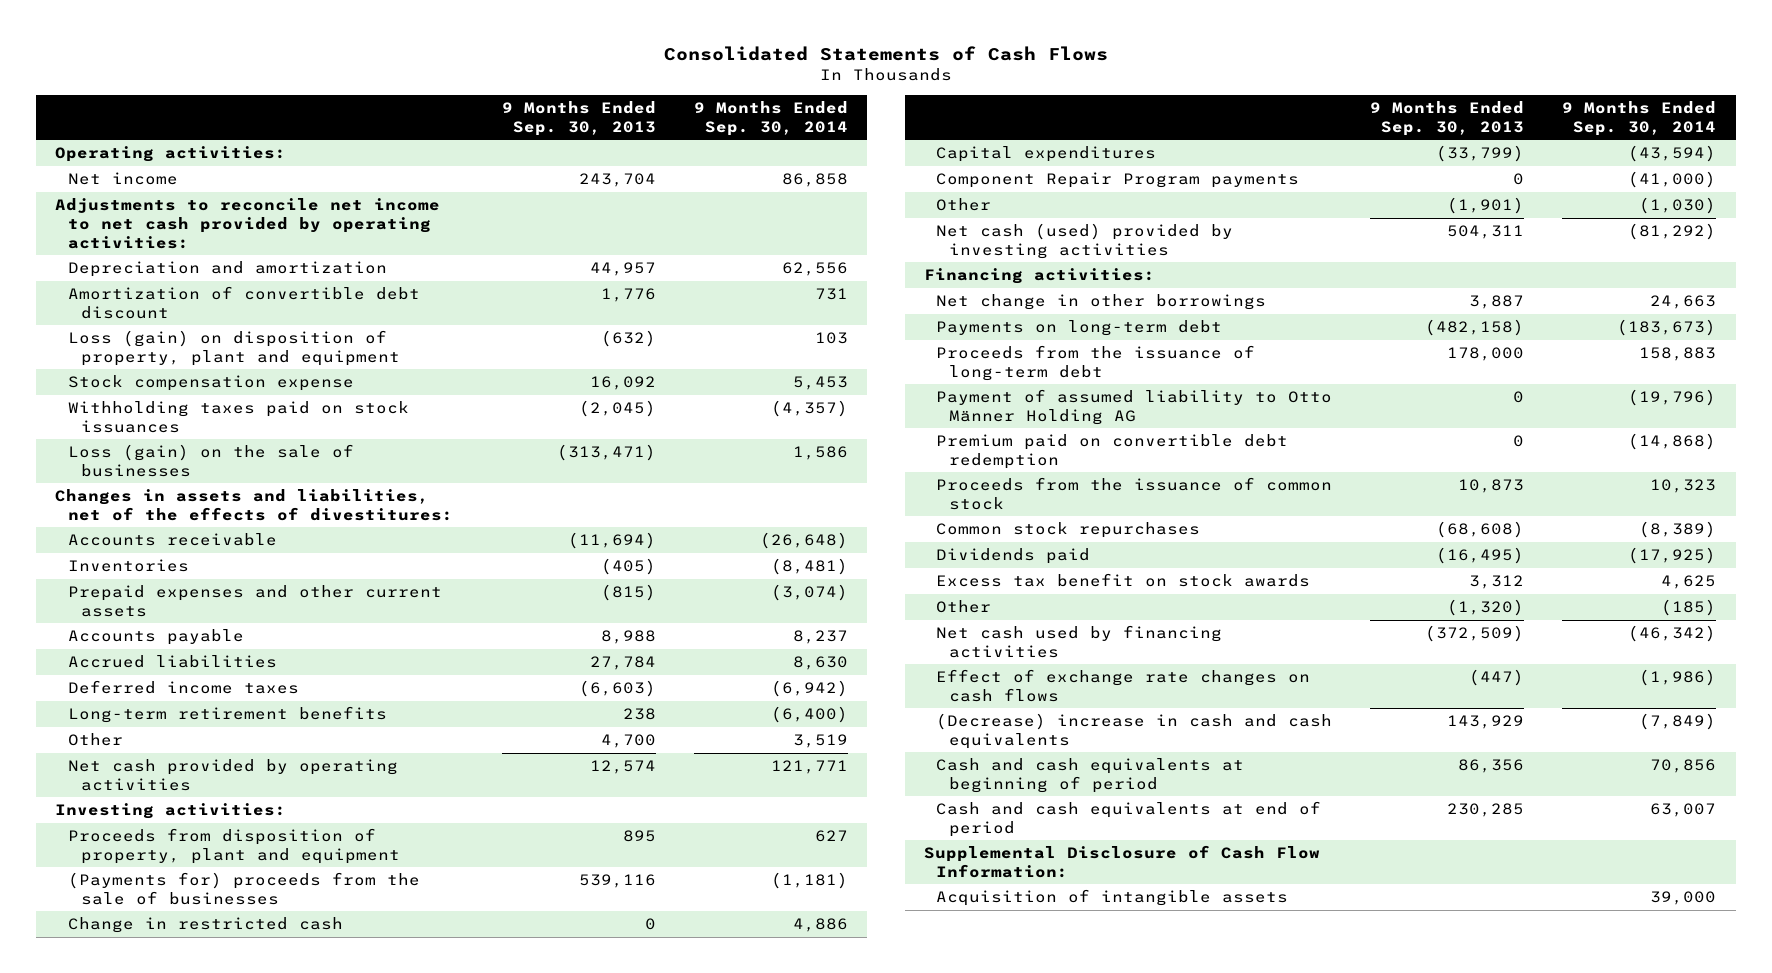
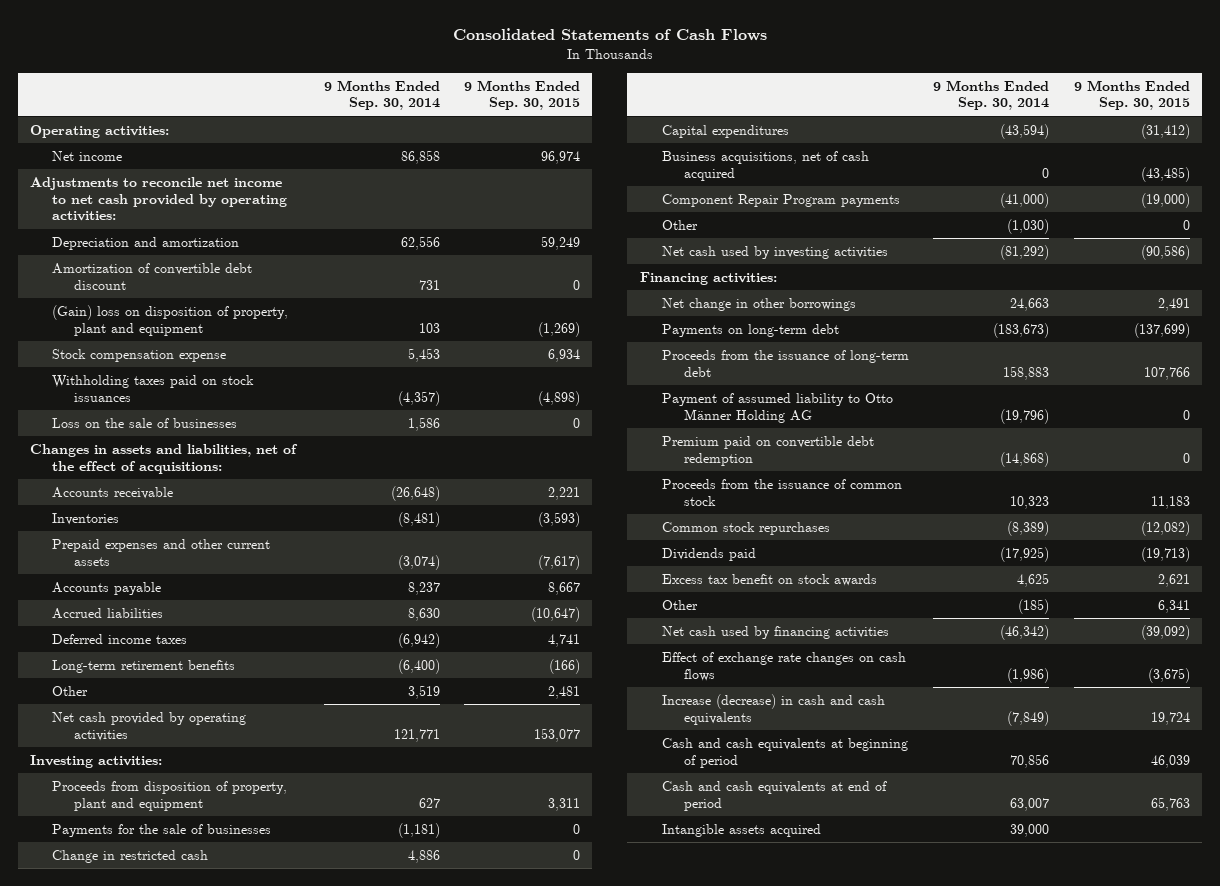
[502,100,657,136] 9 Months Ended Sep. 30, 2013 -> none
none -> [464,79,581,111] 9 Months Ended Sep. 30, 2015
[68,330,400,366] Loss (gain) on disposition of property, plant and equipment -> [51,305,288,336] (Gain) loss on disposition of property, plant and equipment
[68,444,355,477] Loss (gain) on the sale of businesses -> [51,418,237,429] Loss on the sale of businesses
[55,489,454,521] Changes in assets and liabilities, net of the effects of divestitures: -> [30,444,299,474] Changes in assets and liabilities, net of the effect of acquisitions:
[68,872,421,905] (Payments for) proceeds from the sale of businesses -> [51,824,271,838] Payments for the sale of businesses
none -> [661,151,869,181] Business acquisitions, net of cash acquired
[936,223,1234,259] Net cash (used) provided by investing activities -> [661,246,888,260] Net cash used by investing activities
[936,713,1333,749] (Decrease) increase in cash and cash equivalents -> [661,694,885,725] Increase (decrease) in cash and cash equivalents
[923,845,1320,878] Supplemental Disclosure of Cash Flow Information: -> none
[936,889,1289,907] Acquisition of intangible assets -> none
none -> [661,824,821,838] Intangible assets acquired

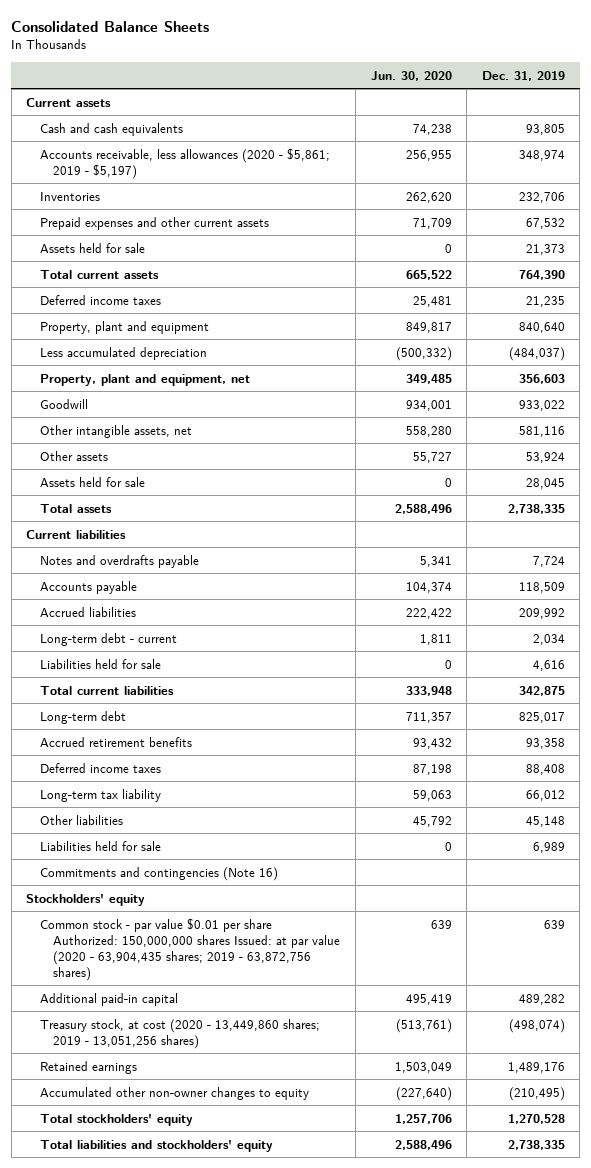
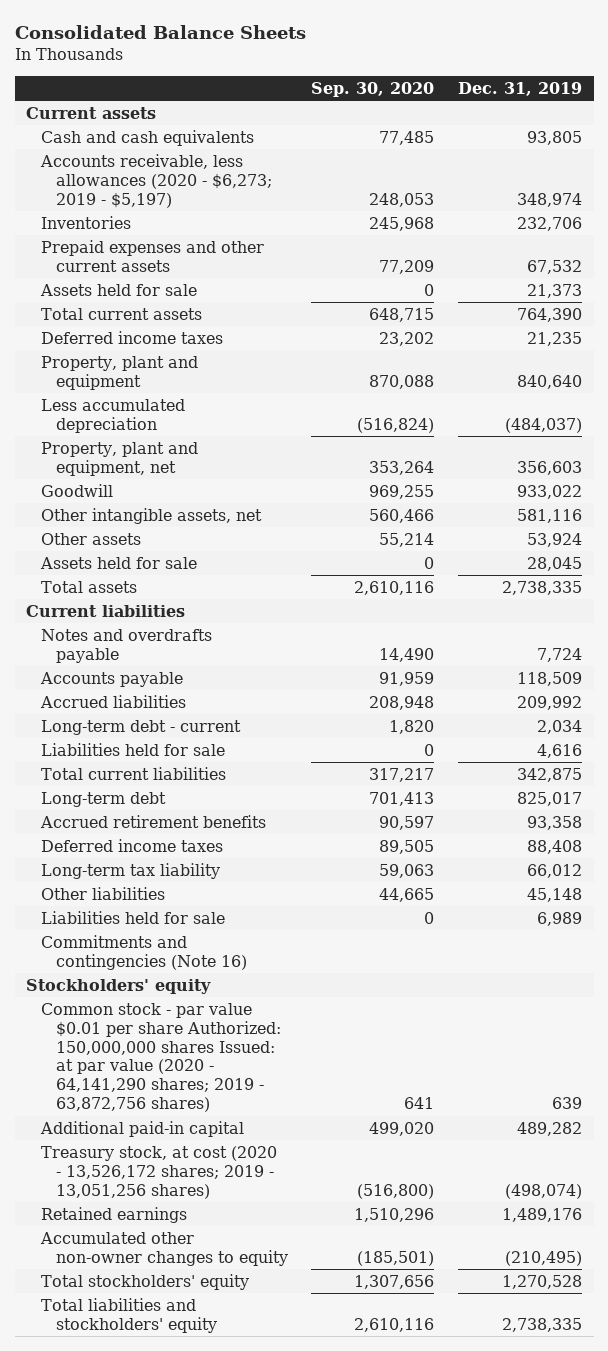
[370,70,452,81] Jun. 30, 2020 -> none
none -> [311,81,435,97] Sep. 30, 2020
[39,147,330,179] Accounts receivable, less allowances (2020 - $5,861; 2019 - $5,197) -> [40,153,272,208] Accounts receivable, less allowances (2020 - $6,273; 2019 - $5,197)
[39,917,341,981] Common stock - par value $0.01 per share Authorized: 150,000,000 shares Issued: at par value (2020 - 63,904,435 shares; 2019 - 63,872,756 shares) -> [41,1002,281,1113] Common stock - par value $0.01 per share Authorized: 150,000,000 shares Issued: at par value (2020 - 64,141,290 shares; 2019 - 63,872,756 shares)
[39,1018,320,1049] Treasury stock, at cost (2020 - 13,449,860 shares; 2019 - 13,051,256 shares) -> [41,1145,278,1199] Treasury stock, at cost (2020 - 13,526,172 shares; 2019 - 13,051,256 shares)

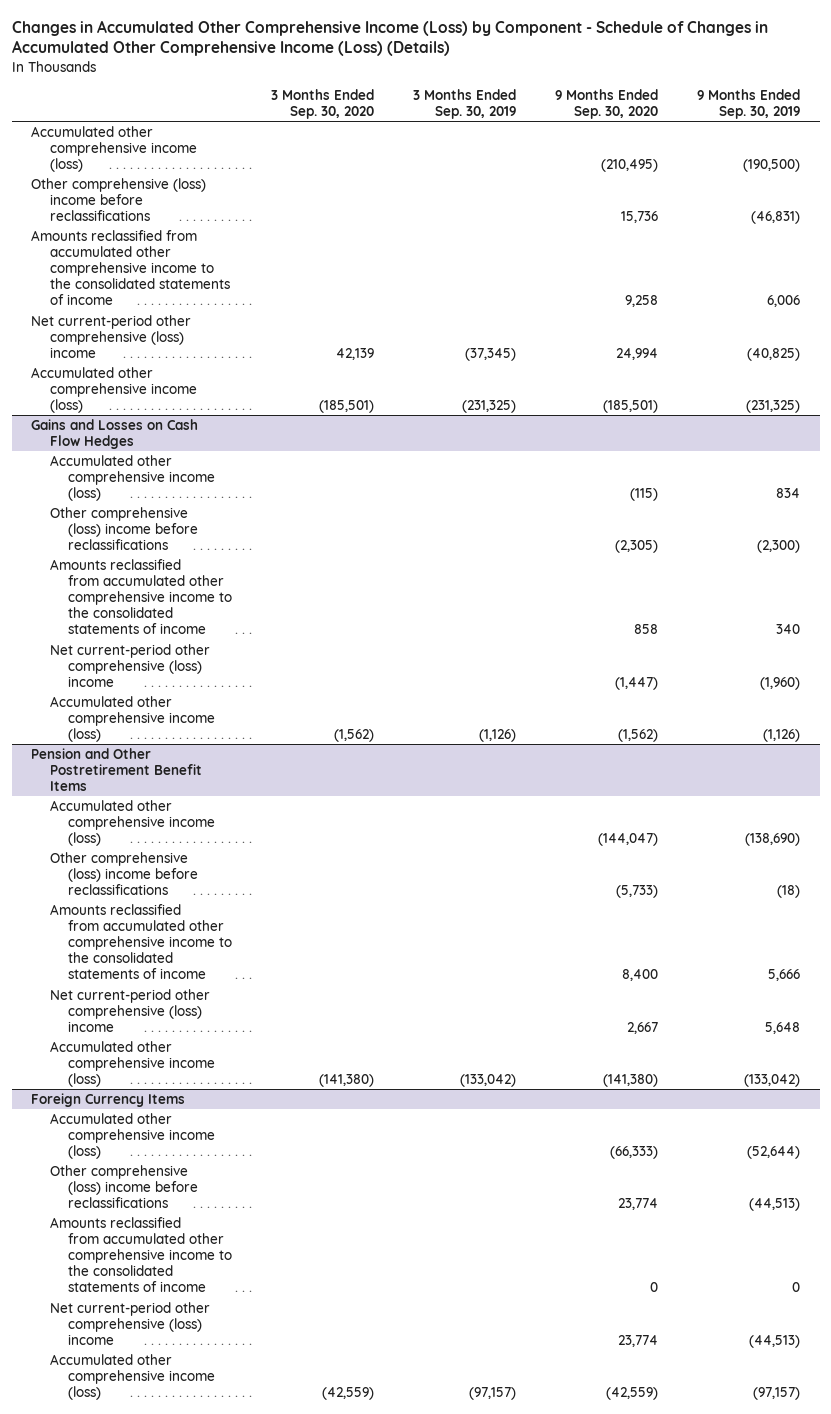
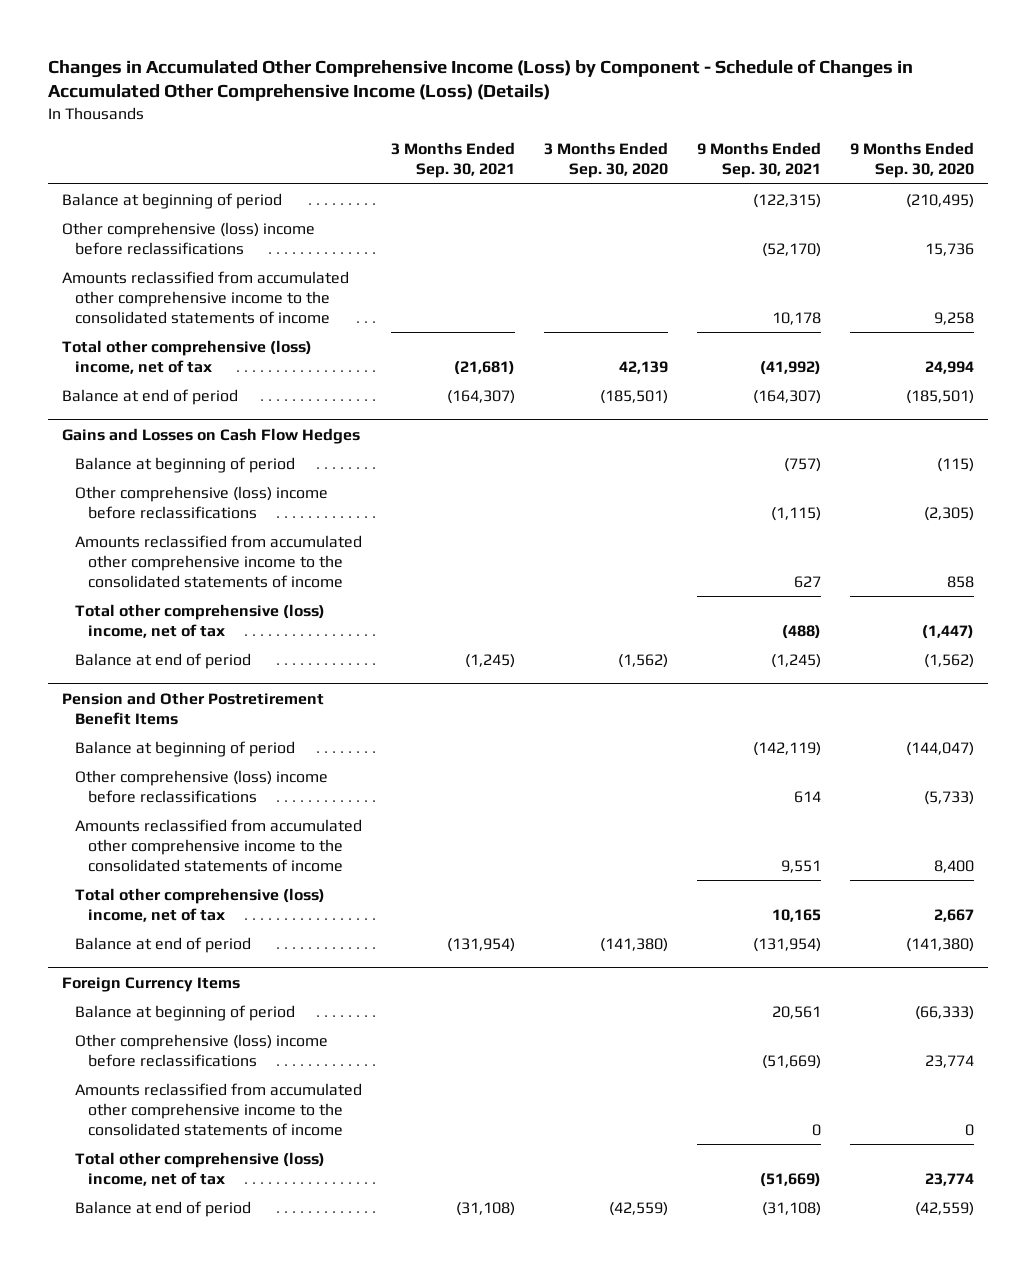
[413,88,517,120] 3 Months Ended Sep. 30, 2019 -> none
[697,88,801,120] 9 Months Ended Sep. 30, 2019 -> none
none -> [390,142,515,179] 3 Months Ended Sep. 30, 2021
none -> [696,142,821,179] 9 Months Ended Sep. 30, 2021
[31,125,197,173] Accumulated other comprehensive income (loss) -> [62,192,283,209] Balance at beginning of period
[31,314,192,359] Net current-period other comprehensive (loss) income -> [62,339,313,374] Total other comprehensive (loss) income, net of tax
[31,366,197,414] Accumulated other comprehensive income (loss) -> [62,388,239,405] Balance at end of period
[49,454,216,502] Accumulated other comprehensive income (loss) -> [74,456,295,473] Balance at beginning of period
[49,643,210,688] Net current-period other comprehensive (loss) income -> [74,603,325,638] Total other comprehensive (loss) income, net of tax
[49,695,216,743] Accumulated other comprehensive income (loss) -> [74,652,251,669] Balance at end of period
[49,799,216,847] Accumulated other comprehensive income (loss) -> [74,740,295,757] Balance at beginning of period
[49,988,210,1033] Net current-period other comprehensive (loss) income -> [74,887,325,922] Total other comprehensive (loss) income, net of tax
[49,1040,216,1088] Accumulated other comprehensive income (loss) -> [74,936,251,953] Balance at end of period
[49,1112,216,1160] Accumulated other comprehensive income (loss) -> [74,1004,295,1021] Balance at beginning of period
[49,1301,210,1346] Net current-period other comprehensive (loss) income -> [74,1151,325,1186] Total other comprehensive (loss) income, net of tax
[49,1353,216,1401] Accumulated other comprehensive income (loss) -> [74,1200,251,1217] Balance at end of period

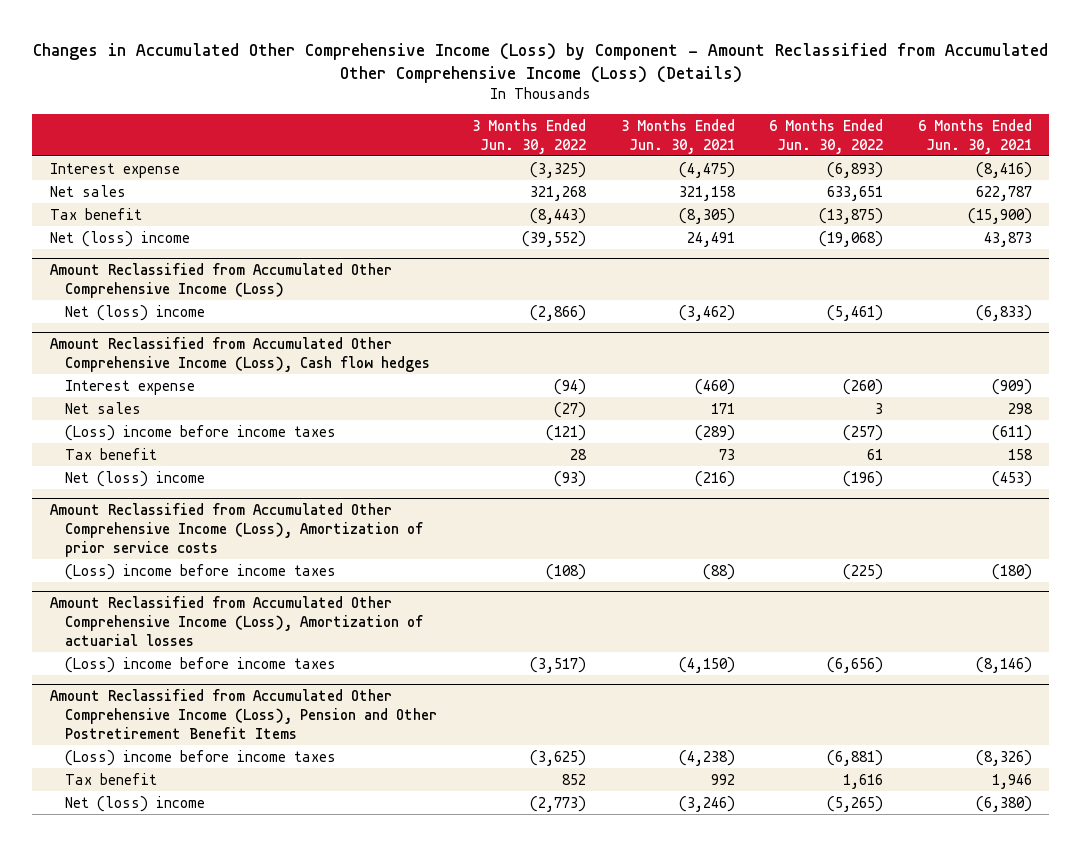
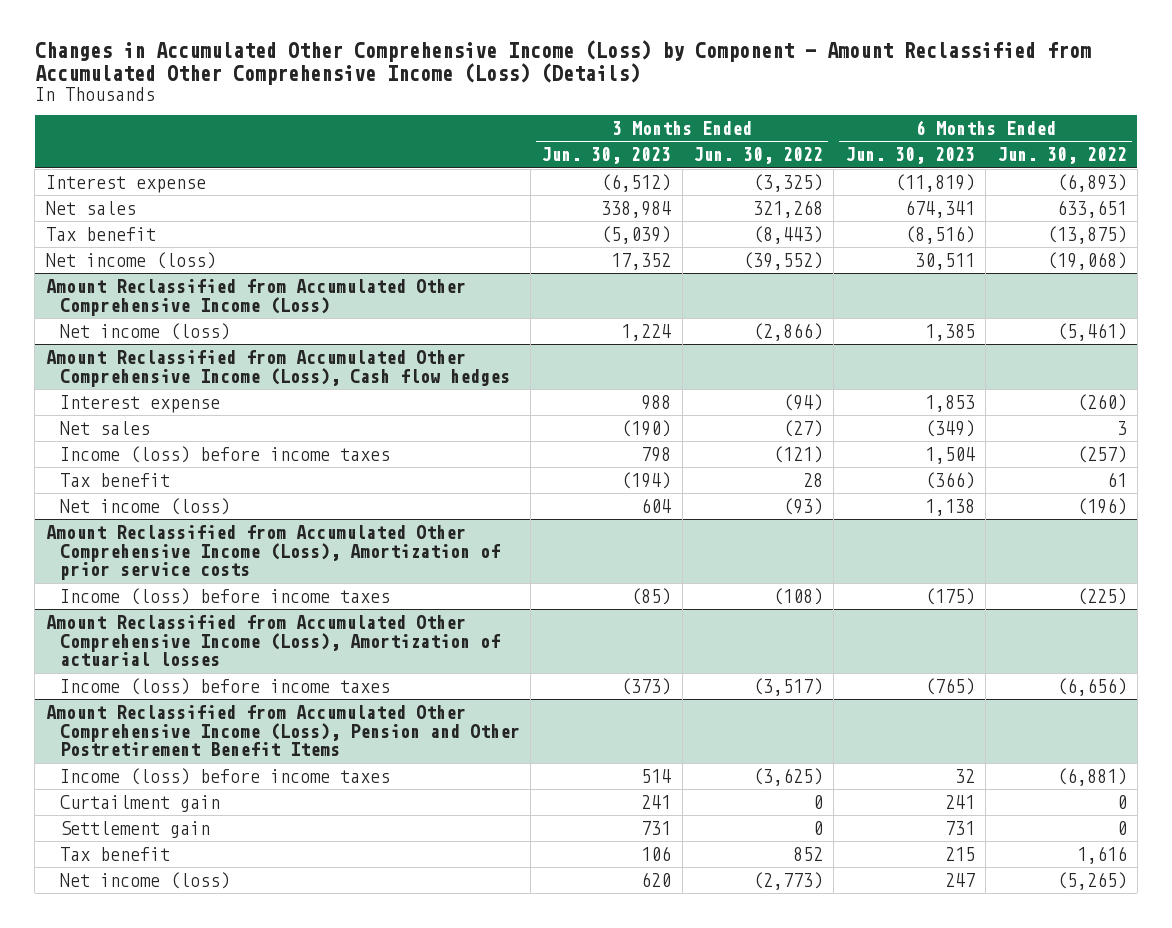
[620,118,735,154] 3 Months Ended Jun. 30, 2021 -> none
[918,118,1033,154] 6 Months Ended Jun. 30, 2021 -> none
none -> [541,147,672,165] Jun. 30, 2023
none -> [844,147,975,165] Jun. 30, 2023
[49,230,190,247] Net (loss) income -> [45,251,216,269] Net income (loss)
[65,304,206,321] Net (loss) income -> [59,322,230,340] Net income (loss)
[65,424,337,441] (Loss) income before income taxes -> [59,445,390,463] Income (loss) before income taxes
[65,470,206,487] Net (loss) income -> [59,497,230,515] Net income (loss)
[65,563,337,580] (Loss) income before income taxes -> [59,587,390,605] Income (loss) before income taxes
[65,656,337,673] (Loss) income before income taxes -> [59,677,390,695] Income (loss) before income taxes
[65,749,337,766] (Loss) income before income taxes -> [59,767,390,785] Income (loss) before income taxes
none -> [59,794,220,812] Curtailment gain
none -> [59,820,210,838] Settlement gain
[65,795,206,812] Net (loss) income -> [59,871,230,889] Net income (loss)

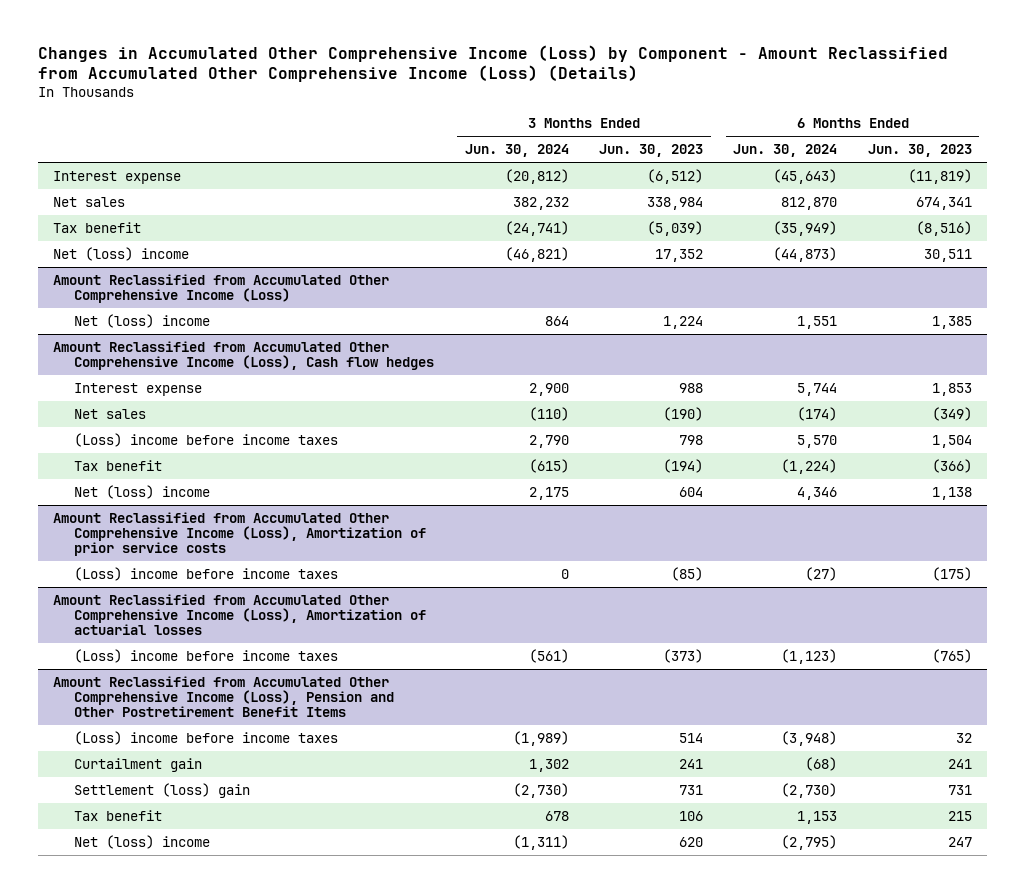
[693,147,824,165] Jun. 30, 2022 -> none
[996,147,1127,165] Jun. 30, 2022 -> none
none -> [464,144,569,158] Jun. 30, 2024
none -> [733,144,838,158] Jun. 30, 2024
[45,251,216,269] Net income (loss) -> [53,246,190,261] Net (loss) income
[59,322,230,340] Net income (loss) -> [74,313,211,328] Net (loss) income
[59,445,390,463] Income (loss) before income taxes -> [74,432,339,447] (Loss) income before income taxes
[59,497,230,515] Net income (loss) -> [74,484,211,499] Net (loss) income
[59,587,390,605] Income (loss) before income taxes -> [74,566,339,581] (Loss) income before income taxes
[59,677,390,695] Income (loss) before income taxes -> [74,648,339,663] (Loss) income before income taxes
[59,767,390,785] Income (loss) before income taxes -> [74,730,339,745] (Loss) income before income taxes
[59,820,210,838] Settlement gain -> [74,782,251,798] Settlement (loss) gain
[59,871,230,889] Net income (loss) -> [74,834,211,849] Net (loss) income

